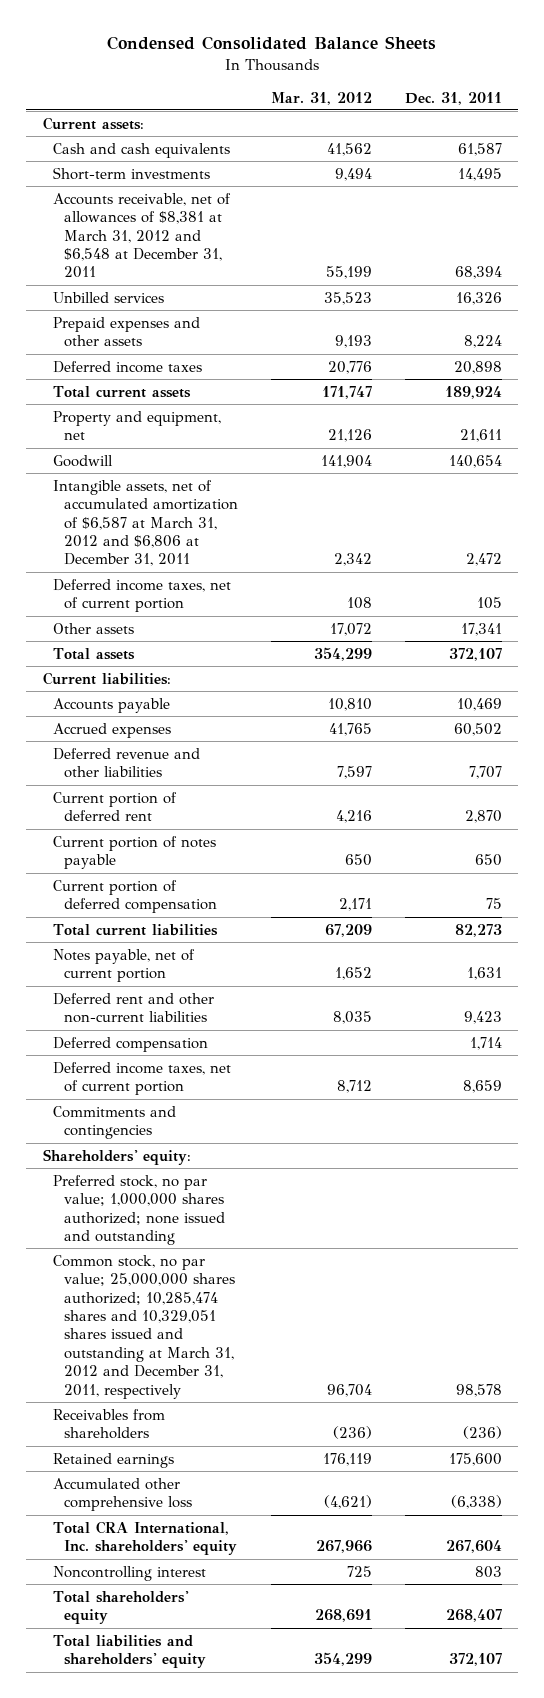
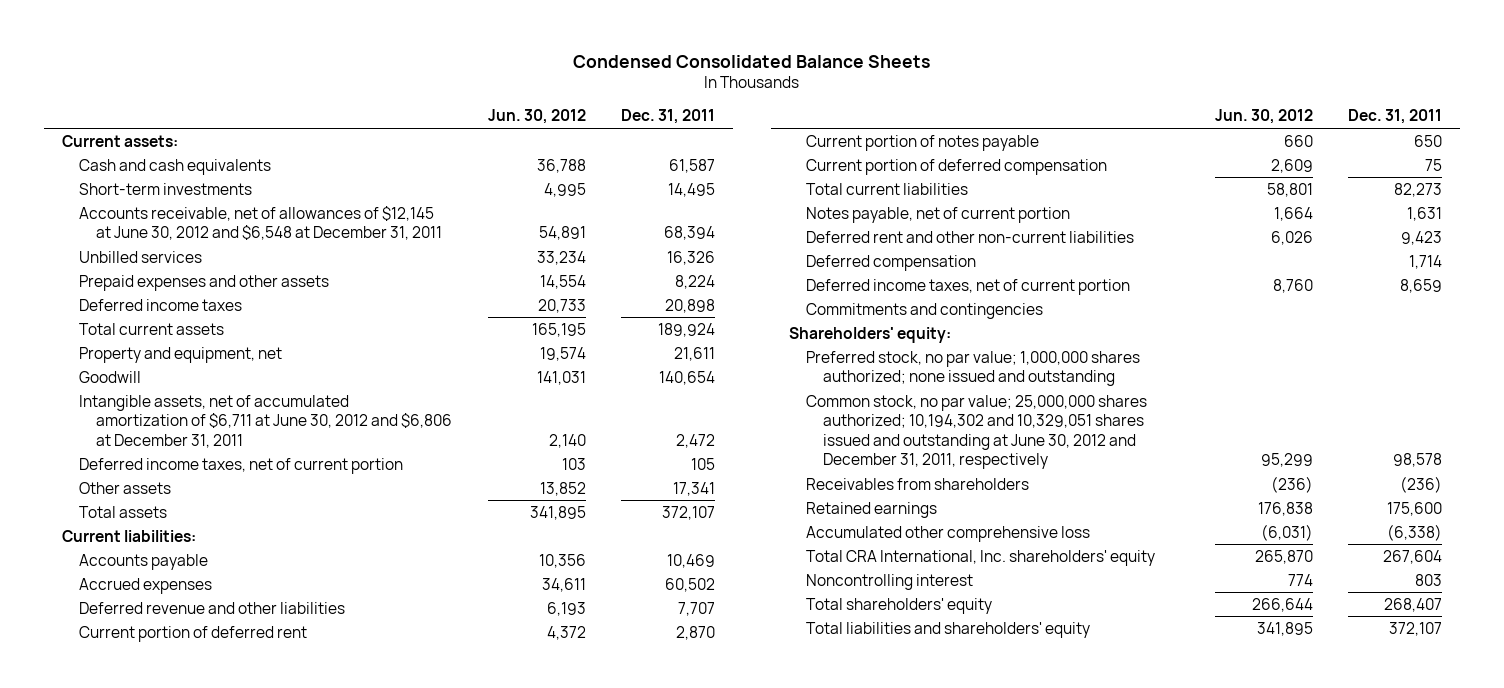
[270,91,372,105] Mar. 31, 2012 -> none
none -> [487,109,586,125] Jun. 30, 2012
[53,192,232,279] Accounts receivable, net of allowances of $8,381 at March 31, 2012 and $6,548 at December 31, 2011 -> [78,205,442,241] Accounts receivable, net of allowances of $12,145 at June 30, 2012 and $6,548 at December 31, 2011
[53,479,238,567] Intangible assets, net of accumulated amortization of $6,587 at March 31, 2012 and $6,806 at December 31, 2011 -> [78,394,452,448] Intangible assets, net of accumulated amortization of $6,711 at June 30, 2012 and $6,806 at December 31, 2011
[53,1254,235,1399] Common stock, no par value; 25,000,000 shares authorized; 10,285,474 shares and 10,329,051 shares issued and outstanding at March 31, 2012 and December 31, 2011, respectively -> [806,394,1148,470] Common stock, no par value; 25,000,000 shares authorized; 10,194,302 and 10,329,051 shares issued and outstanding at June 30, 2012 and December 31, 2011, respectively

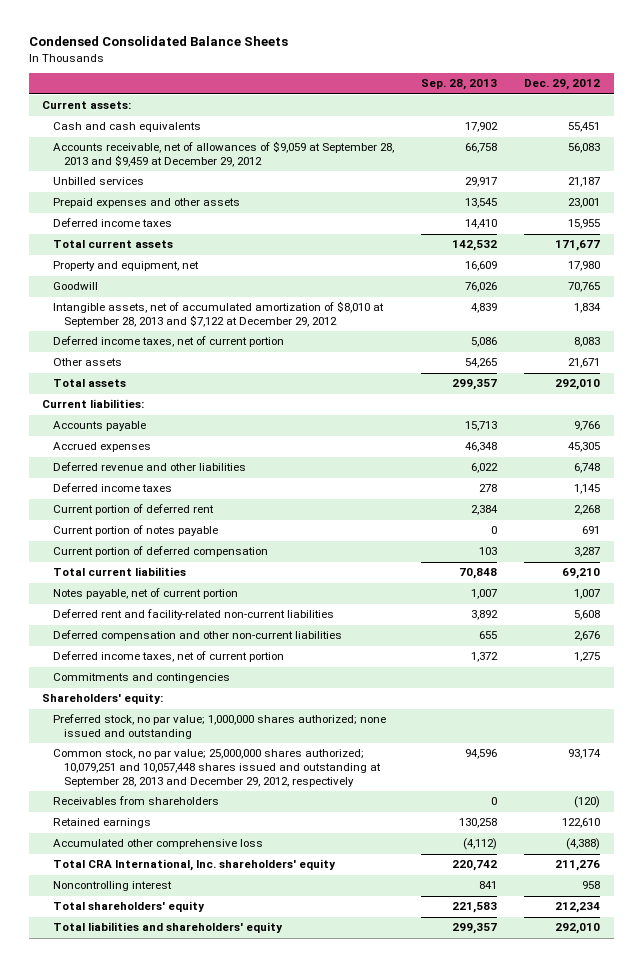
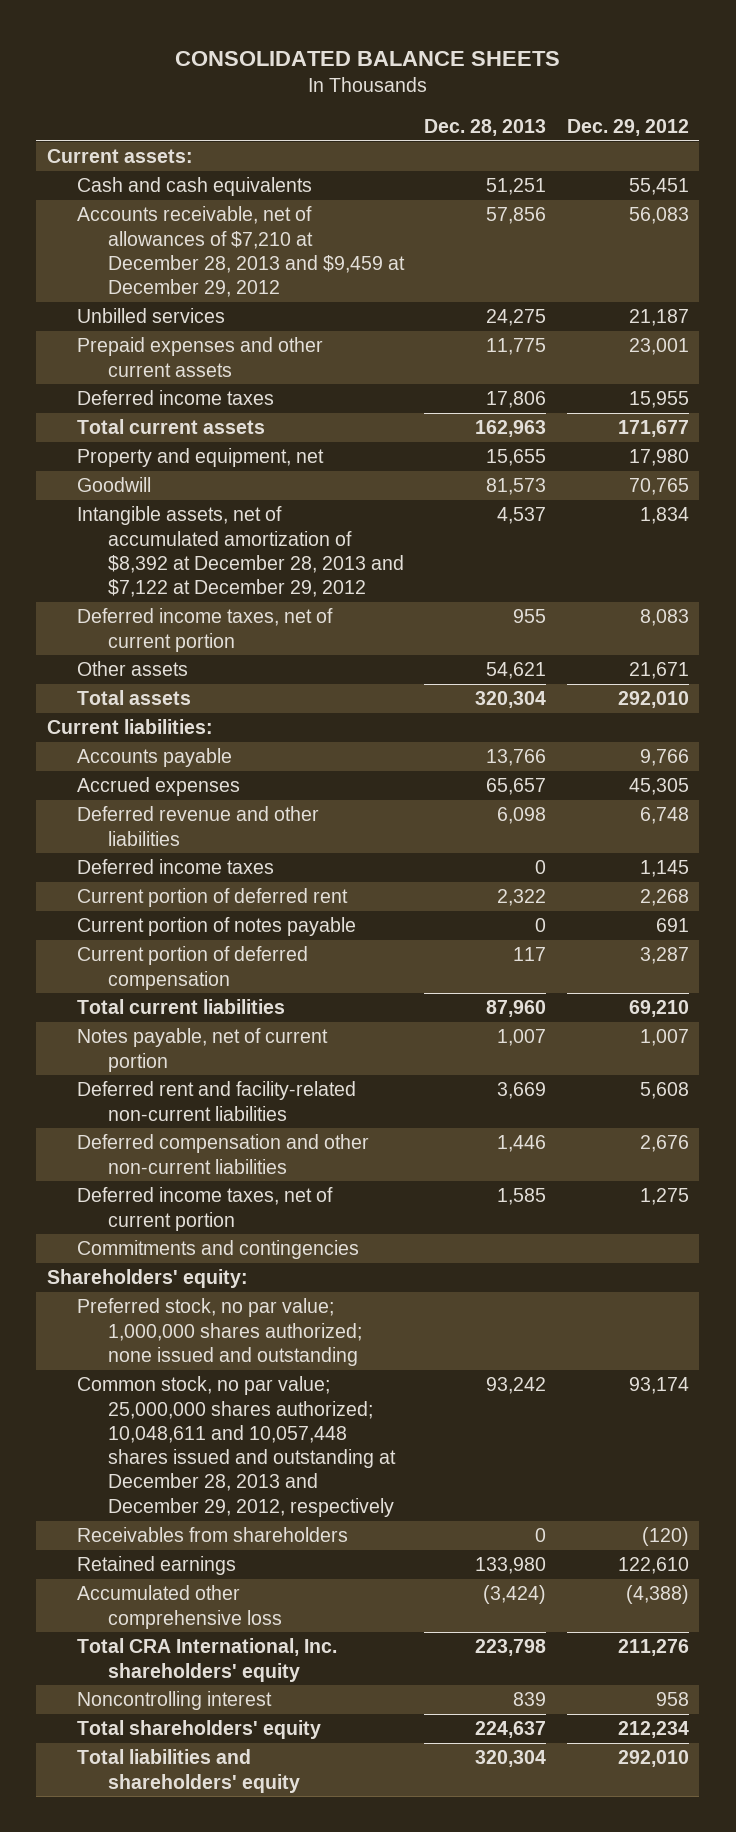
[28,36,288,47] Condensed Consolidated Balance Sheets -> [174,51,560,67] CONSOLIDATED BALANCE SHEETS
[421,79,498,91] Sep. 28, 2013 -> none
none -> [424,119,547,137] Dec. 28, 2013
[53,141,395,167] Accounts receivable, net of allowances of $9,059 at September 28, 2013 and $9,459 at December 29, 2012 -> [77,206,405,298] Accounts receivable, net of allowances of $7,210 at December 28, 2013 and $9,459 at December 29, 2012
[53,198,241,209] Prepaid expenses and other assets -> [77,337,324,377] Prepaid expenses and other current assets
[53,301,385,327] Intangible assets, net of accumulated amortization of $8,010 at September 28, 2013 and $7,122 at December 29, 2012 -> [77,506,404,598] Intangible assets, net of accumulated amortization of $8,392 at December 28, 2013 and $7,122 at December 29, 2012
[53,749,381,787] Common stock, no par value; 25,000,000 shares authorized; 10,079,251 and 10,057,448 shares issued and outstanding at September 28, 2013 and December 29, 2012, respectively -> [77,1376,396,1517] Common stock, no par value; 25,000,000 shares authorized; 10,048,611 and 10,057,448 shares issued and outstanding at December 28, 2013 and December 29, 2012, respectively

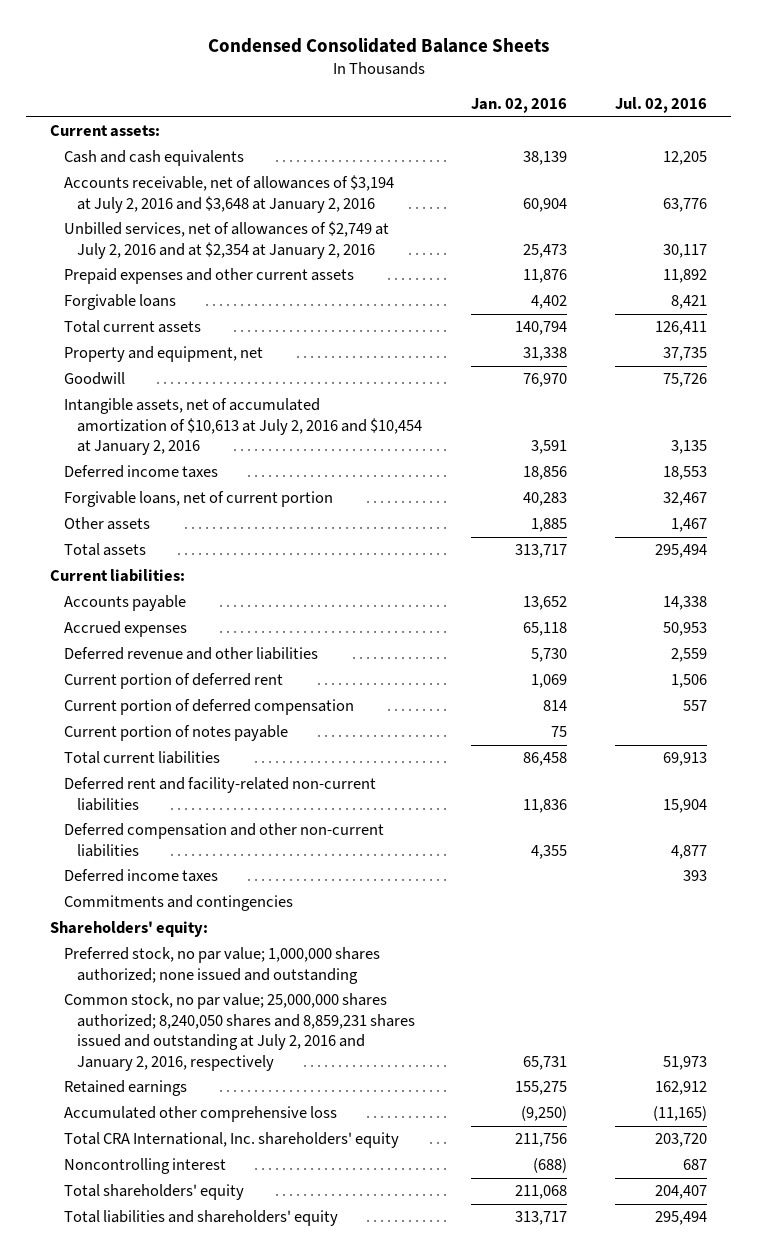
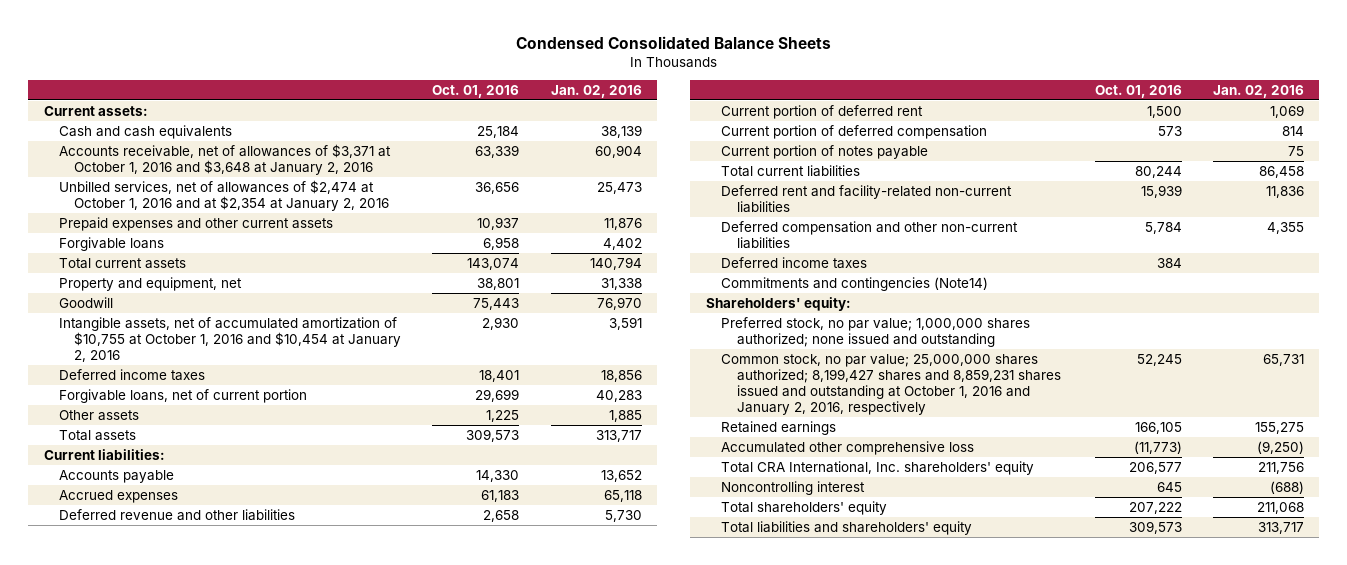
[615,97,708,114] Jul. 02, 2016 -> none
none -> [432,84,520,98] Oct. 01, 2016
[63,175,394,213] Accounts receivable, net of allowances of $3,194 at July 2, 2016 and $3,648 at January 2, 2016 -> [59,143,392,175] Accounts receivable, net of allowances of $3,371 at October 1, 2016 and $3,648 at January 2, 2016
[63,221,389,259] Unbilled services, net of allowances of $2,749 at July 2, 2016 and at $2,354 at January 2, 2016 -> [59,179,390,211] Unbilled services, net of allowances of $2,474 at October 1, 2016 and at $2,354 at January 2, 2016
[63,398,423,456] Intangible assets, net of accumulated amortization of $10,613 at July 2, 2016 and $10,454 at January 2, 2016 -> [59,316,402,362] Intangible assets, net of accumulated amortization of $10,755 at October 1, 2016 and $10,454 at January 2, 2016
[63,895,293,912] Commitments and contingencies -> [721,276,989,291] Commitments and contingencies (Note14)
[63,993,416,1071] Common stock, no par value; 25,000,000 shares authorized; 8,240,050 shares and 8,859,231 shares issued and outstanding at July 2, 2016 and January 2, 2016, respectively -> [721,353,1061,415] Common stock, no par value; 25,000,000 shares authorized; 8,199,427 shares and 8,859,231 shares issued and outstanding at October 1, 2016 and January 2, 2016, respectively

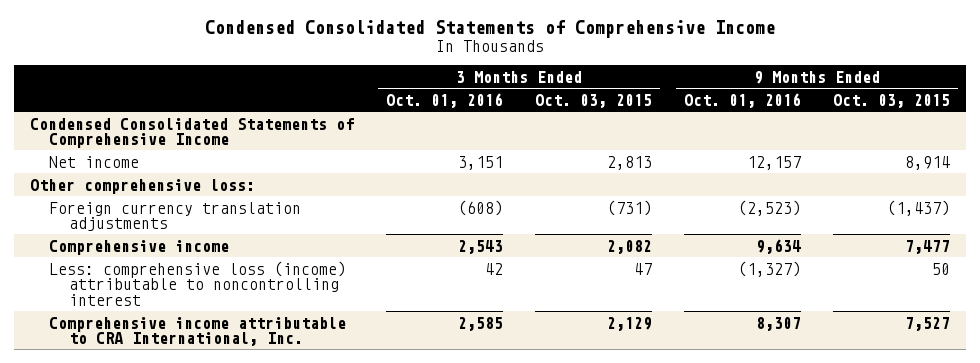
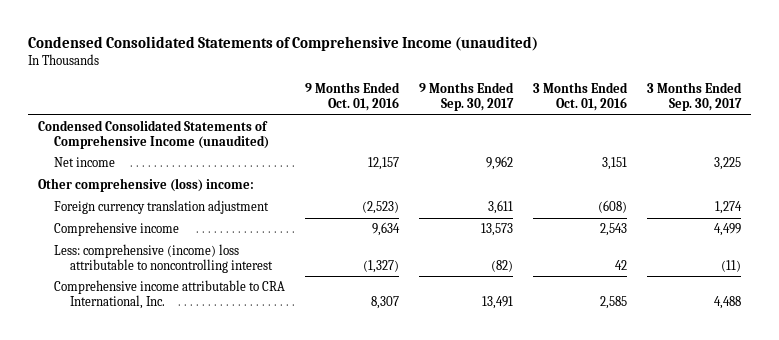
[204,20,775,39] Condensed Consolidated Statements of Comprehensive Income -> [28,36,539,52] Condensed Consolidated Statements of Comprehensive Income (unaudited)
[534,93,652,108] Oct. 03, 2015 -> none
[833,93,951,108] Oct. 03, 2015 -> none
none -> [419,82,515,112] 9 Months Ended Sep. 30, 2017
none -> [647,82,743,112] 3 Months Ended Sep. 30, 2017
[29,117,354,149] Condensed Consolidated Statements of Comprehensive Income -> [38,120,270,149] Condensed Consolidated Statements of Comprehensive Income (unaudited)
[29,178,255,194] Other comprehensive loss: -> [38,178,255,193] Other comprehensive (loss) income:
[49,201,302,232] Foreign currency translation adjustments -> [54,200,270,215] Foreign currency translation adjustment
[49,260,347,306] Less: comprehensive loss (income) attributable to noncontrolling interest -> [54,244,273,273] Less: comprehensive (income) loss attributable to noncontrolling interest

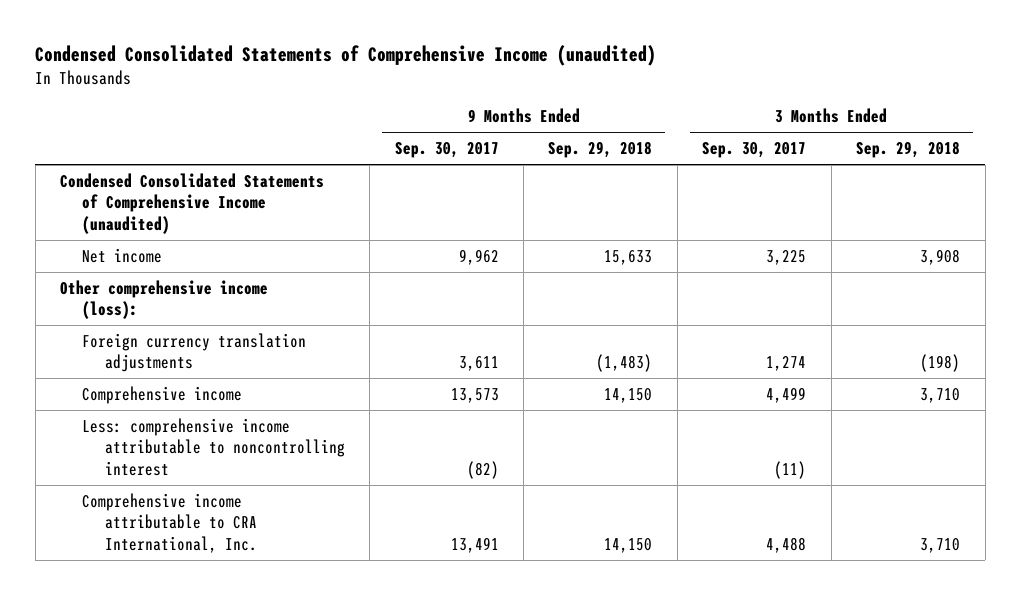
[305,82,401,112] 9 Months Ended Oct. 01, 2016 -> none
[533,82,629,112] 3 Months Ended Oct. 01, 2016 -> none
none -> [548,141,653,159] Sep. 29, 2018
none -> [856,141,961,159] Sep. 29, 2018
[38,178,255,193] Other comprehensive (loss) income: -> [60,279,269,320] Other comprehensive income (loss):
[54,200,270,215] Foreign currency translation adjustment -> [82,332,307,373] Foreign currency translation adjustments
[54,244,273,273] Less: comprehensive (income) loss attributable to noncontrolling interest -> [82,417,345,476] Less: comprehensive income attributable to noncontrolling interest

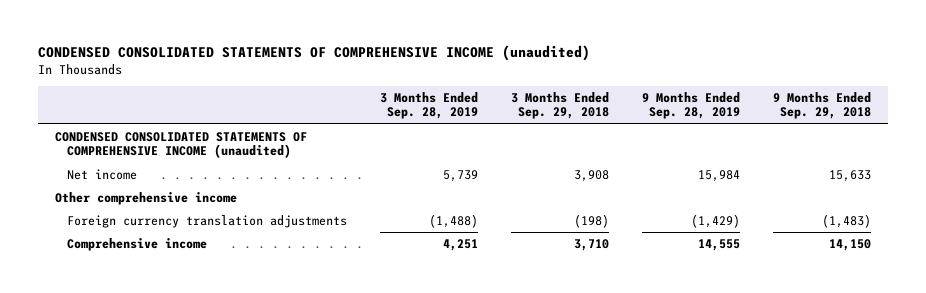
[35,45,657,67] Condensed Consolidated Statements of Comprehensive Income (unaudited) -> [38,45,591,62] CONDENSED CONSOLIDATED STATEMENTS OF COMPREHENSIVE INCOME (unaudited)
[394,142,499,159] Sep. 30, 2017 -> none
[702,142,807,159] Sep. 30, 2017 -> none
none -> [379,91,478,120] 3 Months Ended Sep. 28, 2019
none -> [642,91,741,120] 9 Months Ended Sep. 28, 2019
[60,172,325,234] Condensed Consolidated Statements of Comprehensive Income (unaudited) -> [54,131,307,159] CONDENSED CONSOLIDATED STATEMENTS OF COMPREHENSIVE INCOME (unaudited)
[60,279,269,320] Other comprehensive income (loss): -> [54,191,237,205] Other comprehensive income
[82,417,345,476] Less: comprehensive income attributable to noncontrolling interest -> none
[82,492,257,553] Comprehensive income attributable to CRA International, Inc. -> none

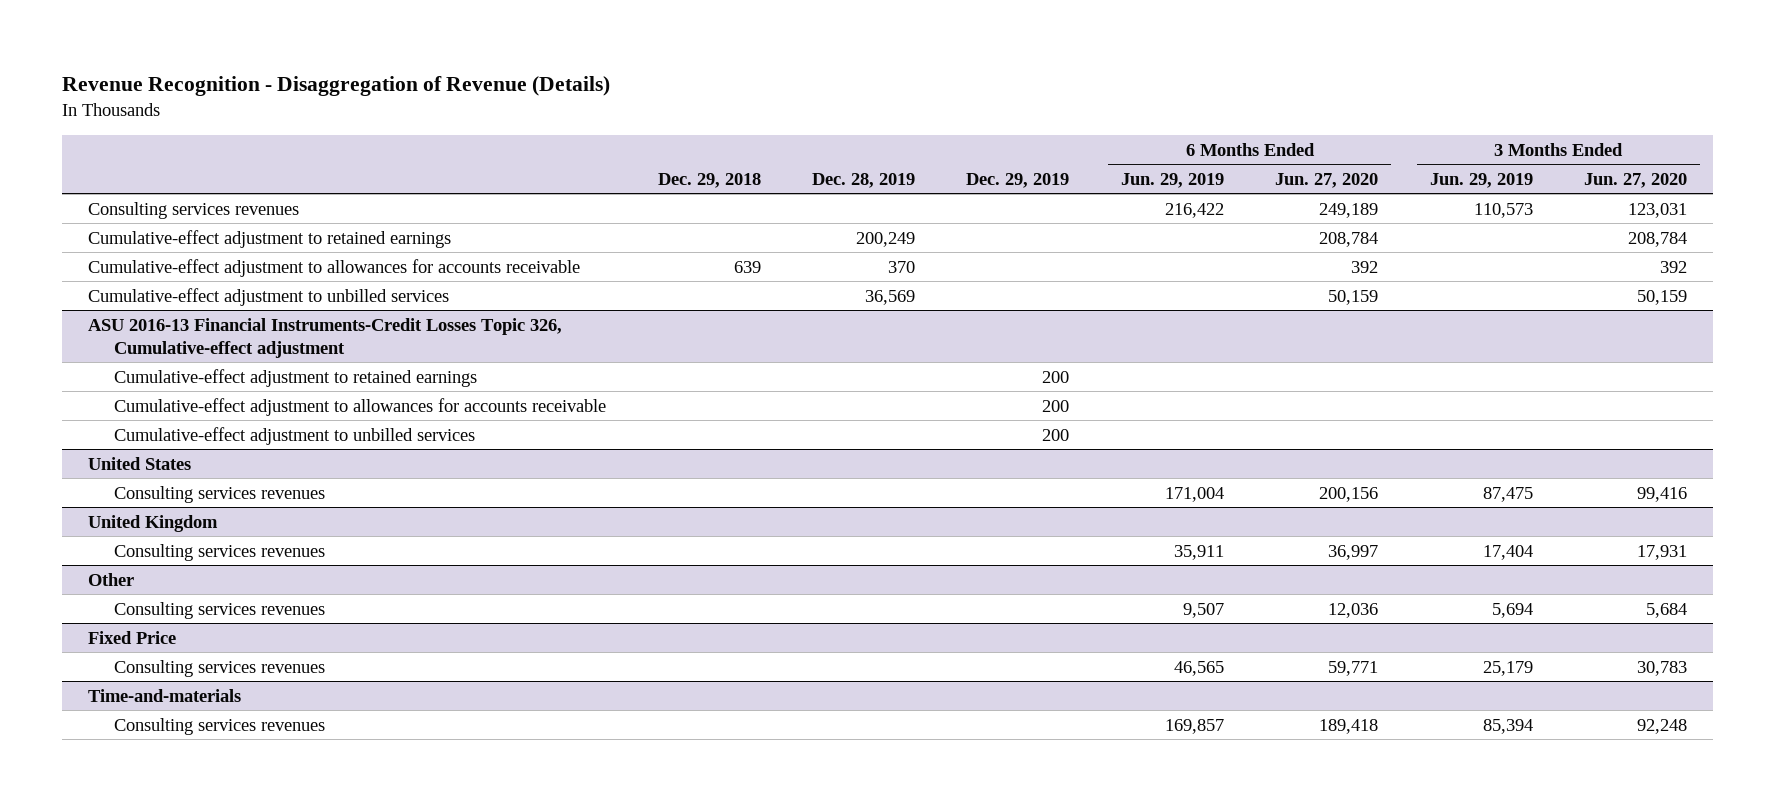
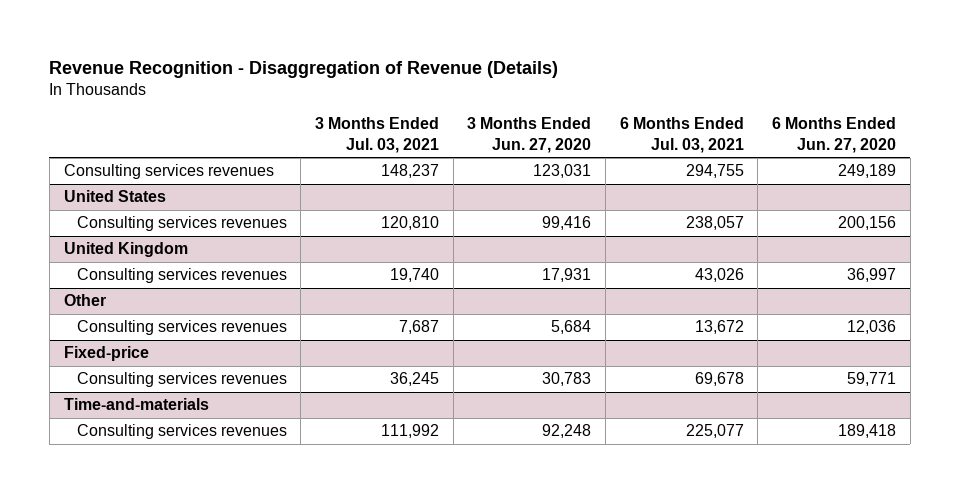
[657,172,761,188] Dec. 29, 2018 -> none
[812,172,916,188] Dec. 28, 2019 -> none
[966,172,1070,188] Dec. 29, 2019 -> none
[1120,172,1224,188] Jun. 29, 2019 -> none
[1429,172,1533,188] Jun. 29, 2019 -> none
none -> [314,117,439,153] 3 Months Ended Jul. 03, 2021
none -> [619,117,744,153] 6 Months Ended Jul. 03, 2021
[88,229,452,248] Cumulative-effect adjustment to retained earnings -> none
[88,258,581,277] Cumulative-effect adjustment to allowances for accounts receivable -> none
[88,287,450,306] Cumulative-effect adjustment to unbilled services -> none
[88,317,563,358] ASU 2016-13 Financial Instruments-Credit Losses Topic 326, Cumulative-effect adjustment -> none
[114,368,478,387] Cumulative-effect adjustment to retained earnings -> none
[114,397,607,416] Cumulative-effect adjustment to allowances for accounts receivable -> none
[114,426,476,445] Cumulative-effect adjustment to unbilled services -> none
[88,630,177,644] Fixed Price -> [63,346,149,362] Fixed-price

